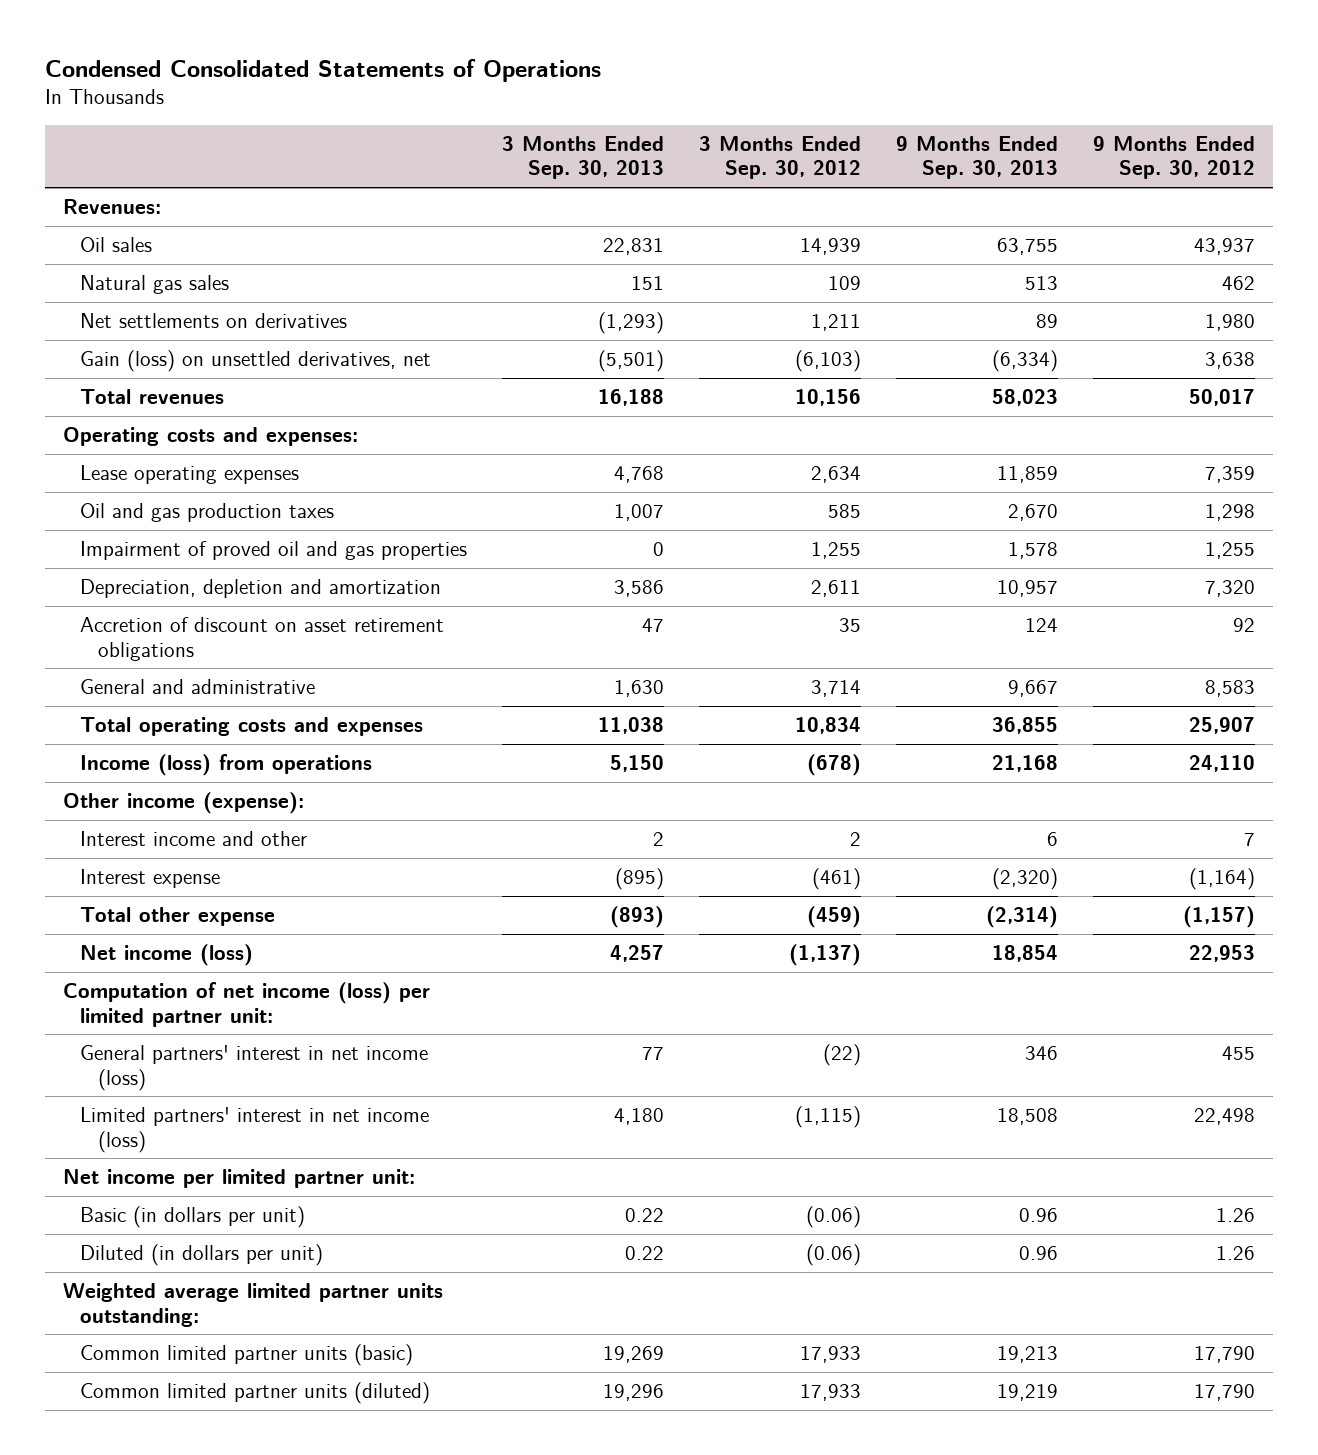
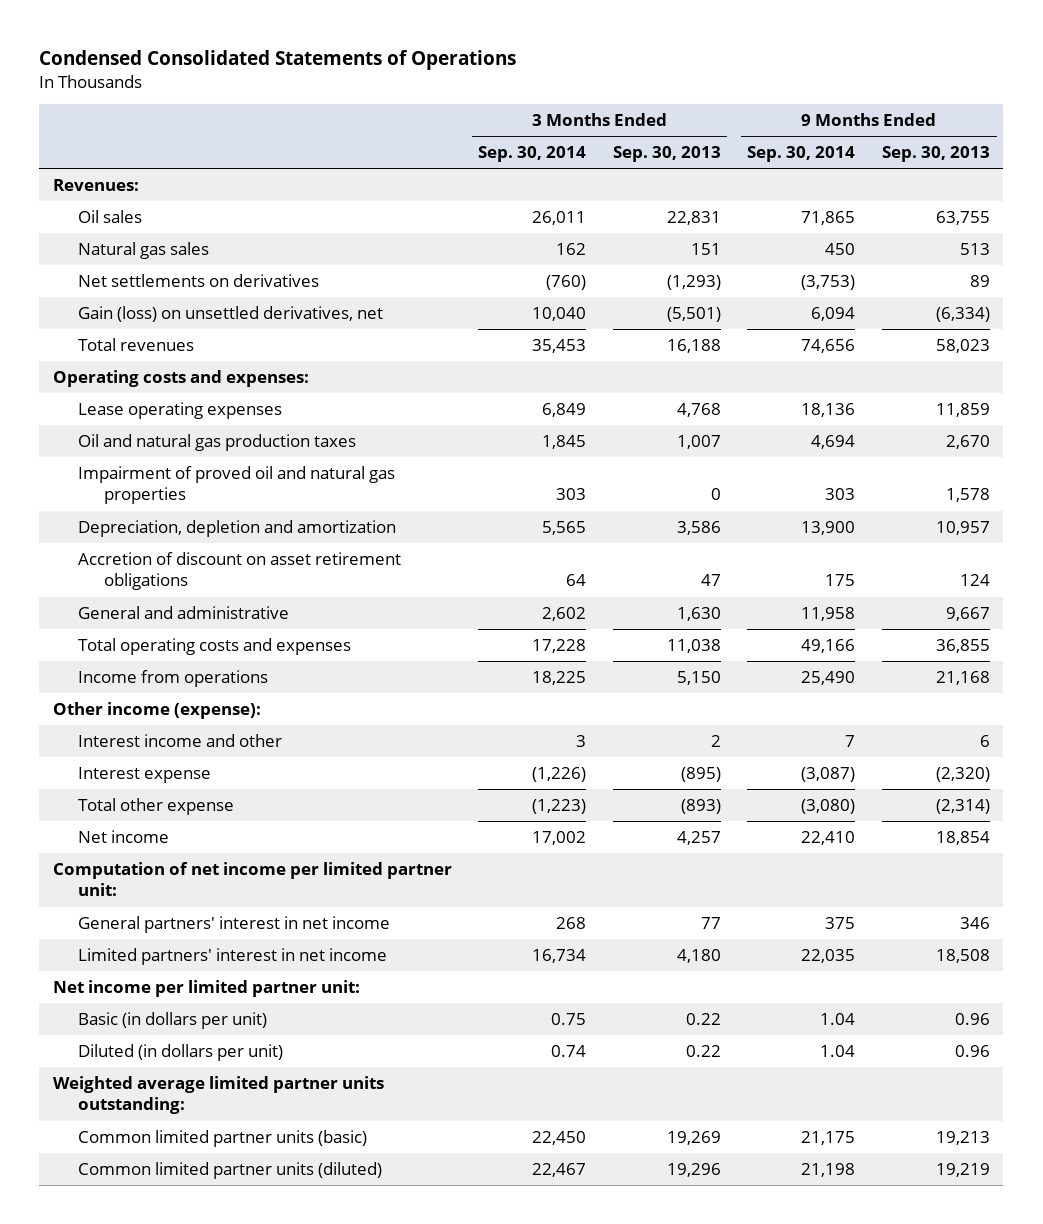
[699,135,862,180] 3 Months Ended Sep. 30, 2012 -> none
[1093,135,1256,180] 9 Months Ended Sep. 30, 2012 -> none
none -> [478,146,587,163] Sep. 30, 2014
none -> [747,146,856,163] Sep. 30, 2014
[80,503,335,523] Oil and gas production taxes -> [78,433,357,451] Oil and natural gas production taxes
[80,541,468,561] Impairment of proved oil and gas properties -> [78,465,396,505] Impairment of proved oil and natural gas properties
[80,754,373,777] Income (loss) from operations -> [78,669,269,687] Income from operations
[80,944,254,967] Net income (loss) -> [78,829,170,843] Net income
[62,982,430,1027] Computation of net income (loss) per limited partner unit: -> [52,861,452,897] Computation of net income per limited partner unit:
[80,1045,429,1091] General partners' interest in net income (loss) -> [78,915,391,933] General partners' interest in net income
[80,1107,430,1153] Limited partners' interest in net income (loss) -> [78,947,388,965] Limited partners' interest in net income

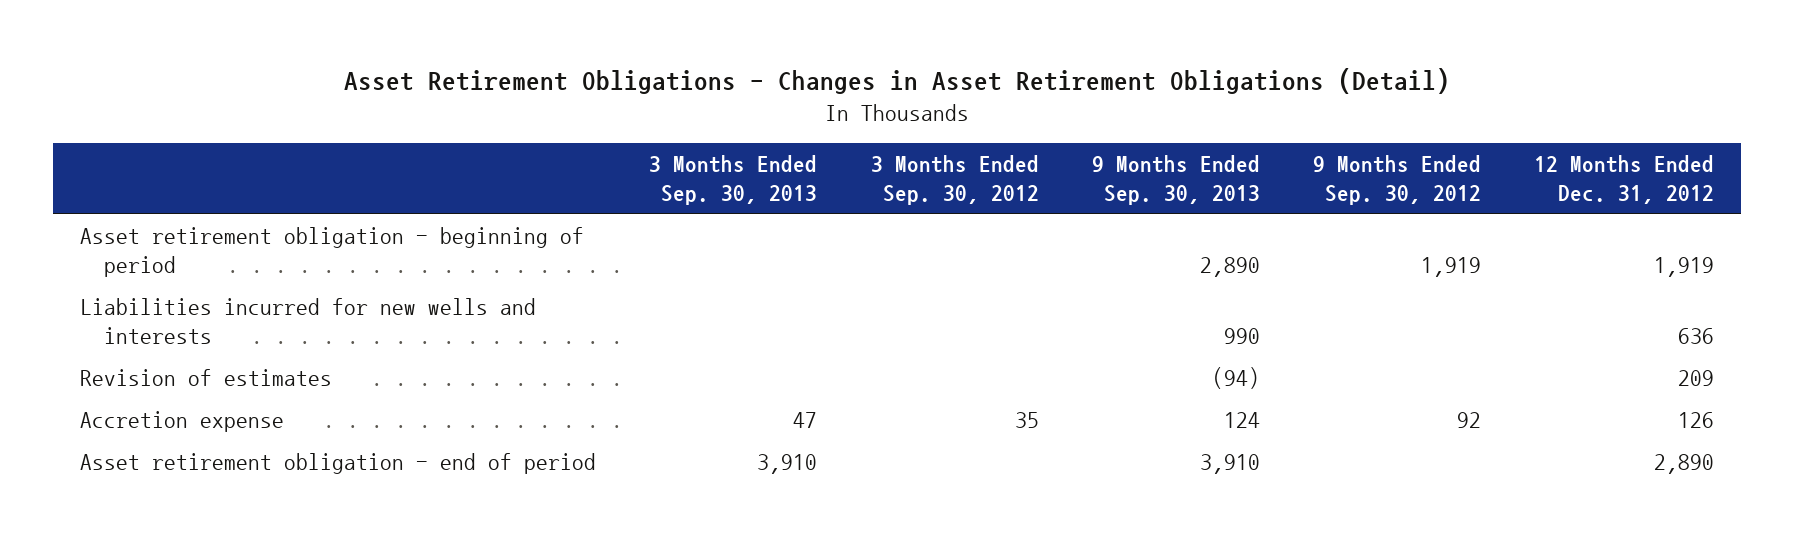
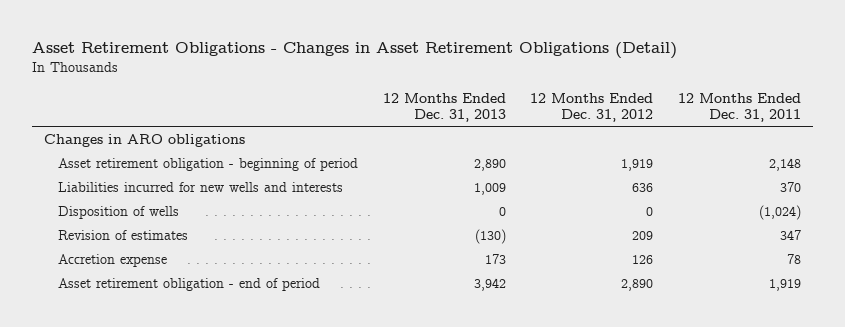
[649,154,818,206] 3 Months Ended Sep. 30, 2013 -> none
[870,154,1039,206] 3 Months Ended Sep. 30, 2012 -> none
[1091,154,1260,206] 9 Months Ended Sep. 30, 2013 -> none
[1313,154,1482,206] 9 Months Ended Sep. 30, 2012 -> none
none -> [382,92,506,123] 12 Months Ended Dec. 31, 2013
none -> [677,92,801,123] 12 Months Ended Dec. 31, 2011
none -> [43,133,245,147] Changes in ARO obligations
none -> [58,205,180,219] Disposition of wells

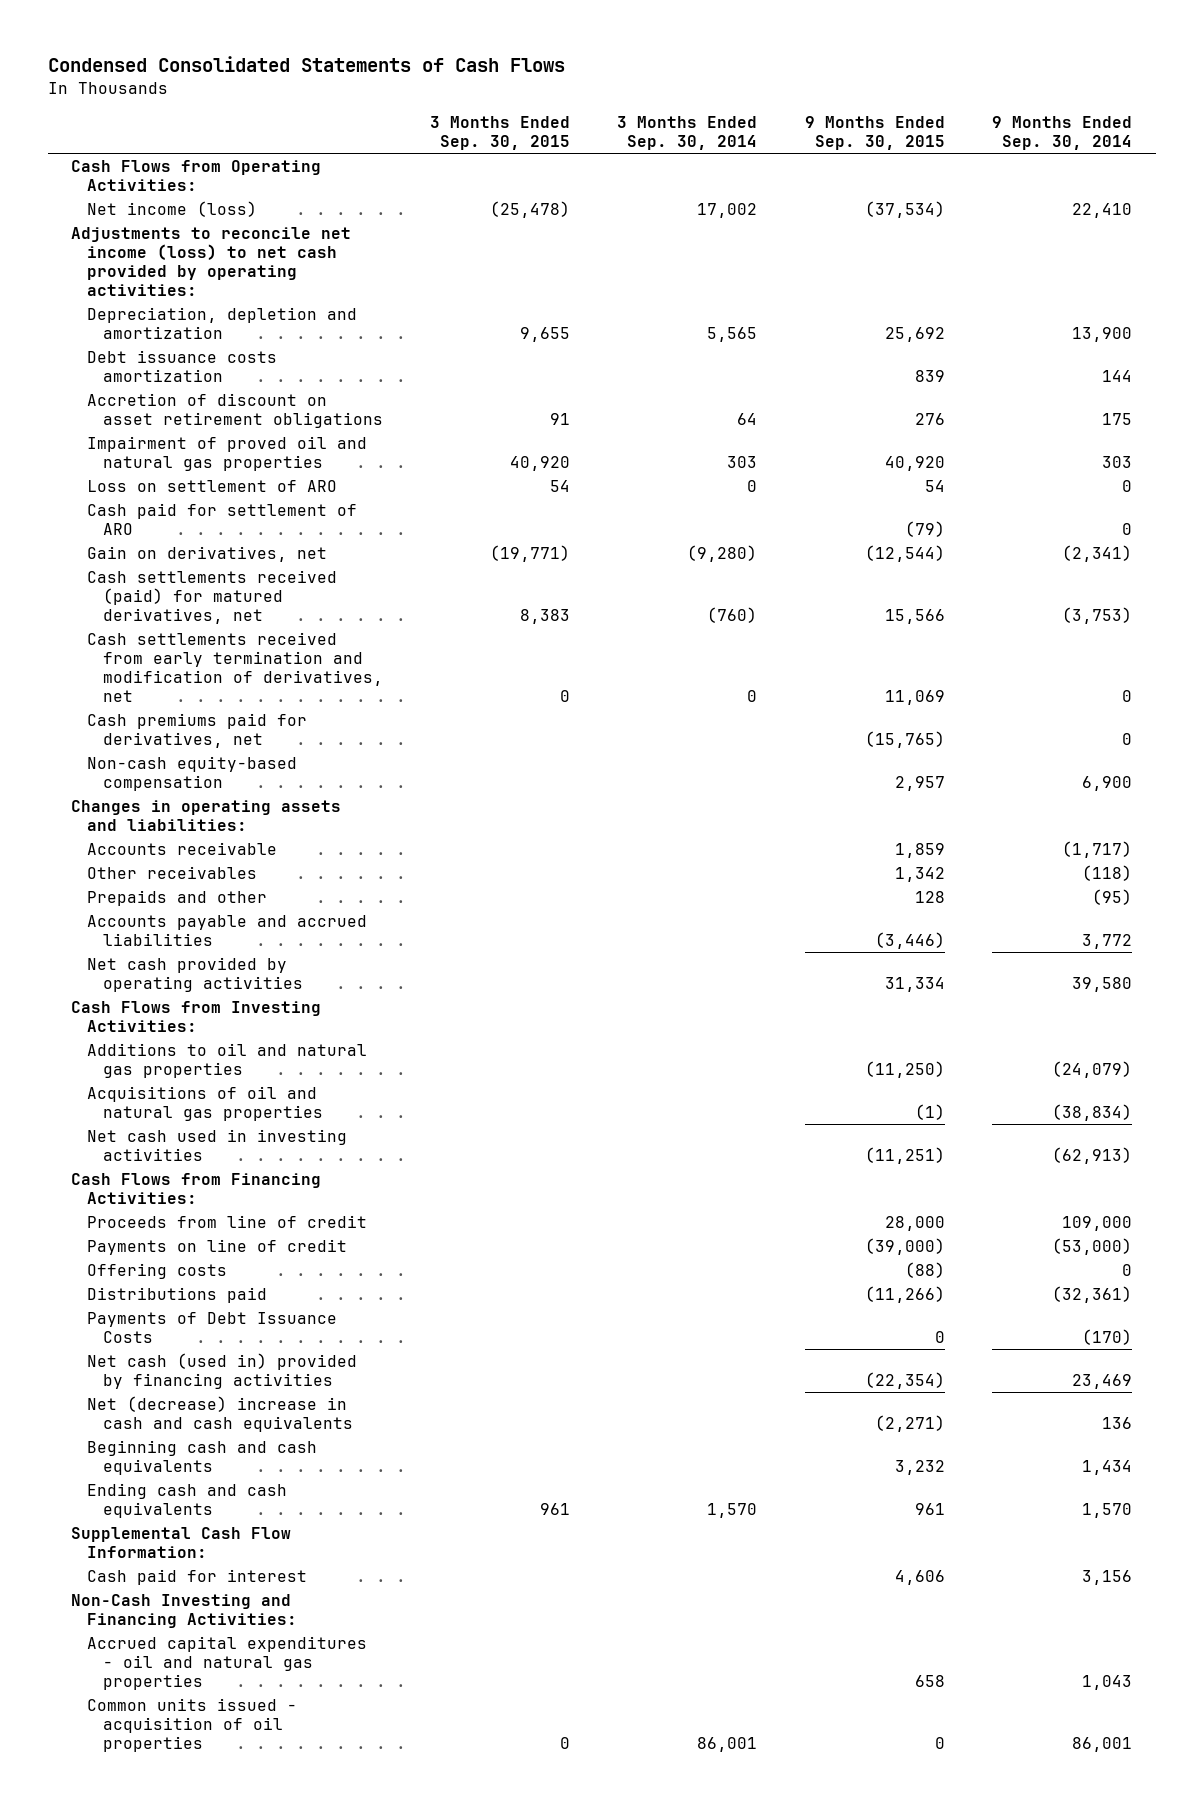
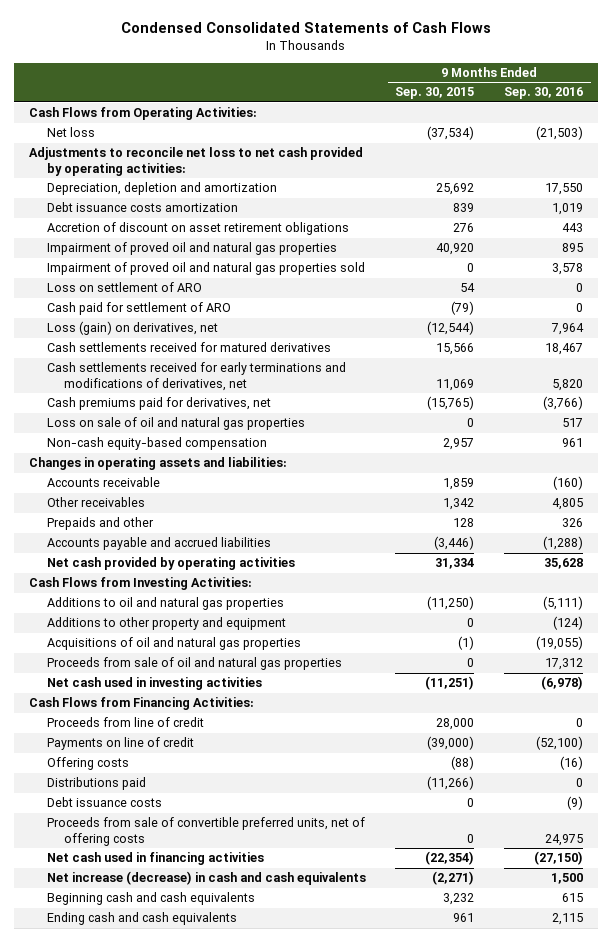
[430,116,571,150] 3 Months Ended Sep. 30, 2015 -> none
[617,116,758,150] 3 Months Ended Sep. 30, 2014 -> none
[992,116,1133,150] 9 Months Ended Sep. 30, 2014 -> none
none -> [504,87,584,100] Sep. 30, 2016
[86,201,257,218] Net income (loss) -> [46,127,95,138] Net loss
[71,227,352,296] Adjustments to reconcile net income (loss) to net cash provided by operating activities: -> [28,147,363,176] Adjustments to reconcile net loss to net cash provided by operating activities:
none -> [46,262,365,276] Impairment of proved oil and natural gas properties sold
[86,546,327,563] Gain on derivatives, net -> [46,321,218,336] Loss (gain) on derivatives, net
[86,570,337,624] Cash settlements received (paid) for matured derivatives, net -> [46,342,331,353] Cash settlements received for matured derivatives
[86,632,383,702] Cash settlements received from early termination and modification of derivatives, net -> [46,362,346,391] Cash settlements received for early terminations and modifications of derivatives, net
none -> [46,417,305,431] Loss on sale of oil and natural gas properties
none -> [46,617,286,631] Additions to other property and equipment
none -> [46,657,342,671] Proceeds from sale of oil and natural gas properties
[86,1312,337,1343] Payments of Debt Issuance Costs -> [46,797,162,808] Debt issuance costs
none -> [46,817,365,846] Proceeds from sale of convertible preferred units, net of offering costs
[86,1353,357,1389] Net cash (used in) provided by financing activities -> [46,852,264,866] Net cash used in financing activities
[86,1396,353,1432] Net (decrease) increase in cash and cash equivalents -> [46,871,366,886] Net increase (decrease) in cash and cash equivalents
[71,1527,292,1558] Supplemental Cash Flow Information: -> none
[86,1569,307,1586] Cash paid for interest -> none
[71,1594,297,1628] Non-Cash Investing and Financing Activities: -> none
[86,1636,367,1690] Accrued capital expenditures - oil and natural gas properties -> none
[86,1698,297,1752] Common units issued - acquisition of oil properties -> none

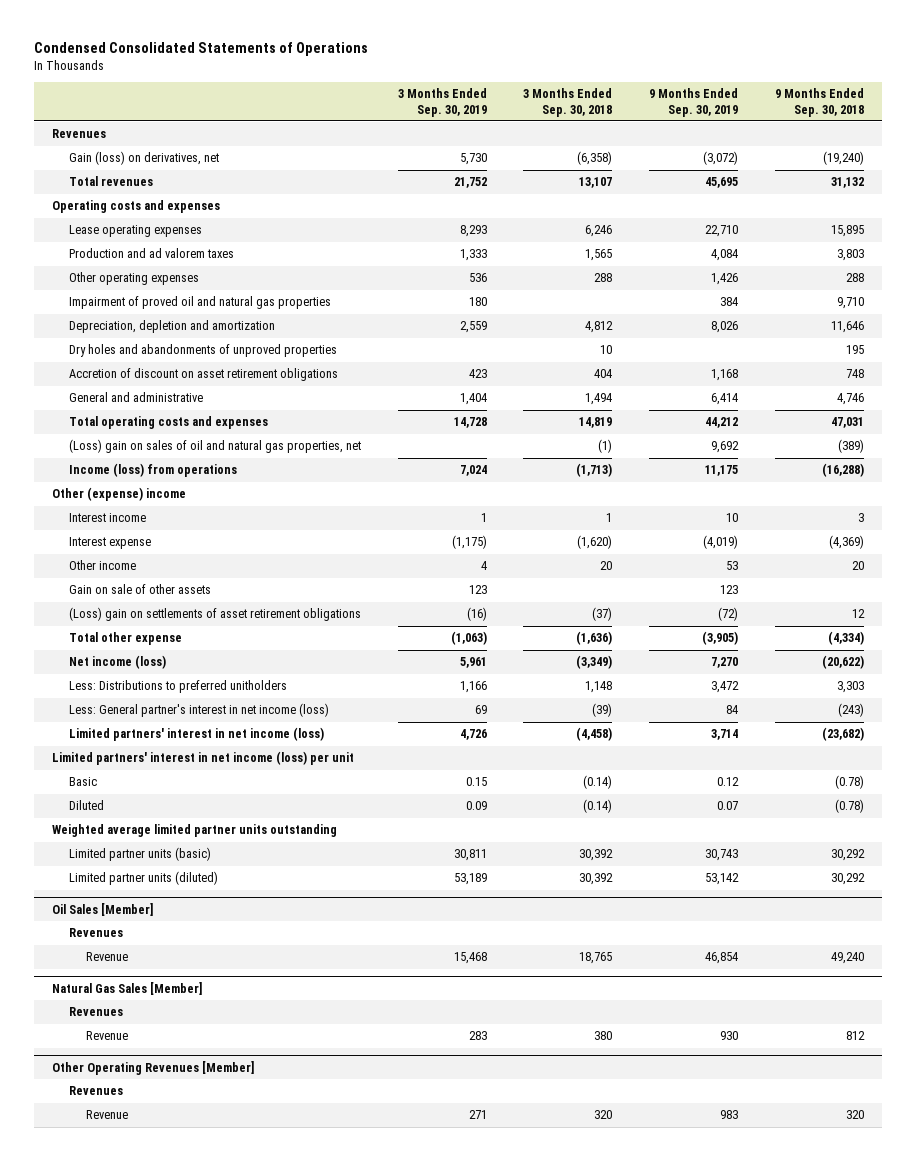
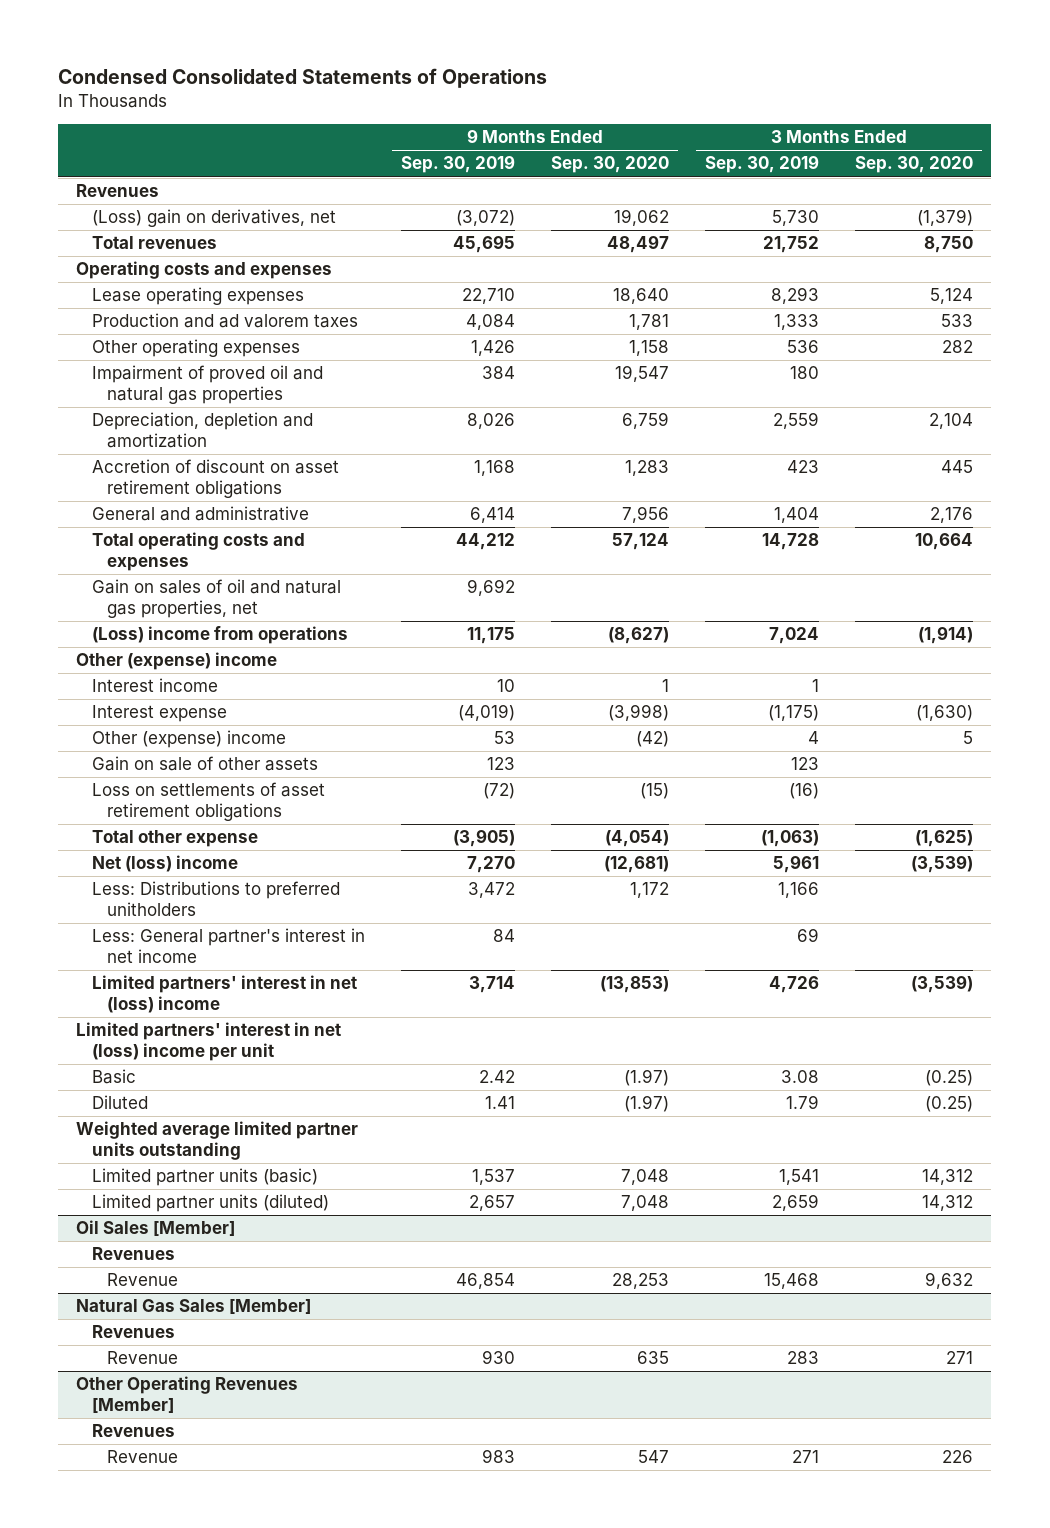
[523,88,613,117] 3 Months Ended Sep. 30, 2018 -> none
[774,88,864,117] 9 Months Ended Sep. 30, 2018 -> none
none -> [551,156,670,174] Sep. 30, 2020
none -> [855,156,974,174] Sep. 30, 2020
[68,151,219,166] Gain (loss) on derivatives, net -> [91,209,336,228] (Loss) gain on derivatives, net
[68,344,337,358] Dry holes and abandonments of unproved properties -> none
[68,439,361,454] (Loss) gain on sales of oil and natural gas properties, net -> [91,579,341,618] Gain on sales of oil and natural gas properties, net
[68,463,237,478] Income (loss) from operations -> [91,626,348,645] (Loss) income from operations
[68,560,136,571] Other income -> [91,730,286,749] Other (expense) income
[68,607,361,622] (Loss) gain on settlements of asset retirement obligations -> [91,782,325,821] Loss on settlements of asset retirement obligations
[68,655,166,670] Net income (loss) -> [91,855,238,873] Net (loss) income
[68,703,329,718] Less: General partner's interest in net income (loss) -> [91,928,365,963] Less: General partner's interest in net income
[68,727,324,742] Limited partners' interest in net income (loss) -> [91,975,357,1013] Limited partners' interest in net (loss) income
[52,751,355,766] Limited partners' interest in net income (loss) per unit -> [76,1022,342,1061] Limited partners' interest in net (loss) income per unit
[465,777,487,787] 0.15 -> [781,1070,820,1084] 3.08
[717,777,740,787] 0.12 -> [478,1070,515,1084] 2.42
[465,801,487,811] 0.09 -> [786,1095,820,1110] 1.79
[717,801,739,811] 0.07 -> [484,1096,515,1110] 1.41
[453,849,487,862] 30,811 -> [779,1169,820,1186] 1,541
[705,849,739,862] 30,743 -> [471,1169,515,1186] 1,537
[453,873,487,886] 53,189 -> [772,1194,820,1212] 2,659
[705,873,740,886] 53,142 -> [468,1195,515,1212] 2,657

